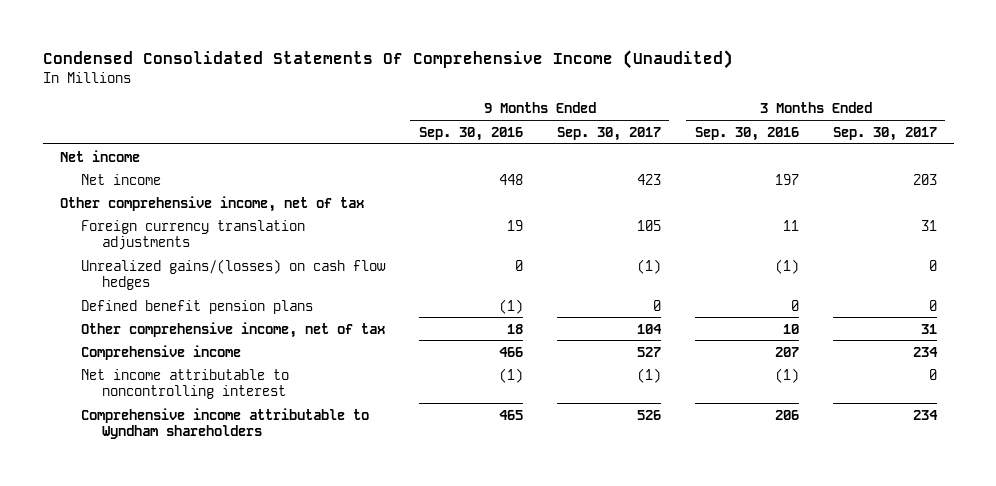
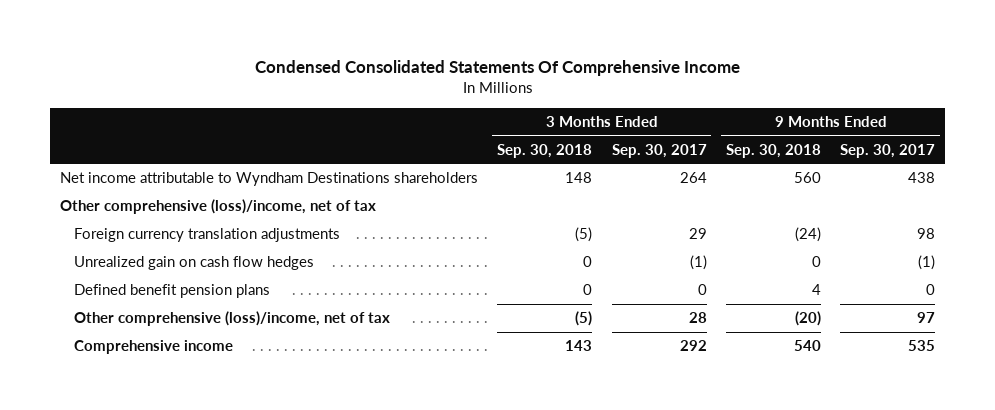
[42,50,733,70] Condensed Consolidated Statements Of Comprehensive Income (Unaudited) -> [254,60,740,77] Condensed Consolidated Statements Of Comprehensive Income
[418,126,523,141] Sep. 30, 2016 -> none
[694,126,799,141] Sep. 30, 2016 -> none
none -> [497,143,593,158] Sep. 30, 2018
none -> [725,143,821,158] Sep. 30, 2018
[59,149,140,162] Net income -> none
[81,173,162,185] Net income -> none
none -> [59,172,478,187] Net income attributable to Wyndham Destinations shareholders
[59,195,364,212] Other comprehensive income, net of tax -> [59,199,376,215] Other comprehensive (loss)/income, net of tax
[636,219,661,231] 105 -> [917,228,936,240] 98
[920,219,937,231] 31 -> [688,228,707,240] 29
[81,258,387,291] Unrealized gains/(losses) on cash flow hedges -> [74,256,315,271] Unrealized gain on cash flow hedges
[928,259,937,271] 0 -> [689,255,707,271] (1)
[81,368,290,400] Net income attributable to noncontrolling interest -> none
[81,407,370,440] Comprehensive income attributable to Wyndham shareholders -> none
[81,321,386,338] Other comprehensive income, net of tax -> [74,311,391,327] Other comprehensive (loss)/income, net of tax
[636,323,662,334] 104 -> [917,312,936,324] 97
[920,323,937,334] 31 -> [688,312,707,324] 28
[636,346,661,357] 527 -> [908,340,936,352] 535
[912,346,938,357] 234 -> [679,340,707,352] 292

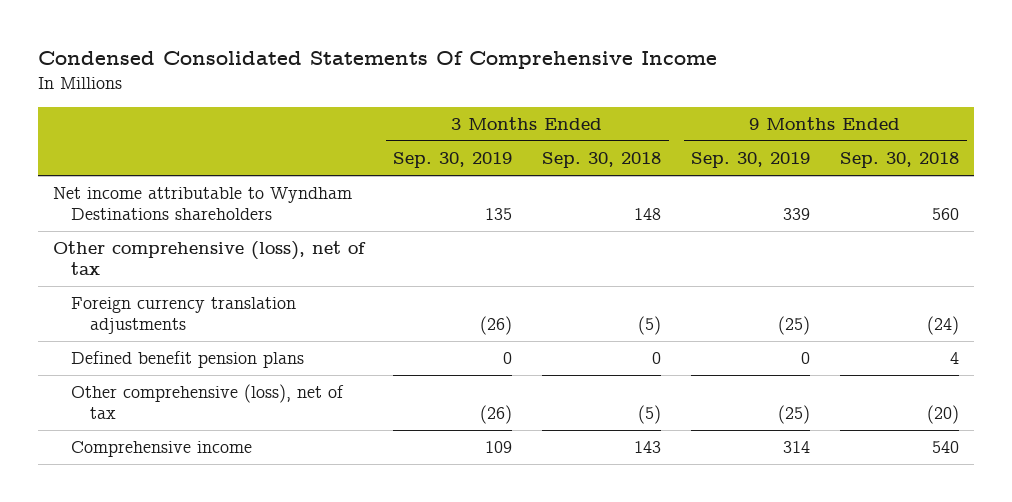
[611,143,707,158] Sep. 30, 2017 -> none
[840,143,936,158] Sep. 30, 2017 -> none
none -> [393,152,513,169] Sep. 30, 2019
none -> [691,152,811,169] Sep. 30, 2019
[59,199,376,215] Other comprehensive (loss)/income, net of tax -> [52,241,366,276] Other comprehensive (loss), net of tax
[74,256,315,271] Unrealized gain on cash flow hedges -> none
[74,311,391,327] Other comprehensive (loss)/income, net of tax -> [71,384,345,420] Other comprehensive (loss), net of tax

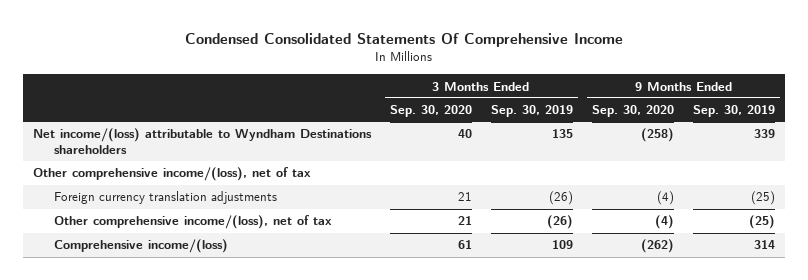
[542,152,662,169] Sep. 30, 2018 -> none
[840,152,960,169] Sep. 30, 2018 -> none
none -> [389,105,472,118] Sep. 30, 2020
none -> [592,105,675,118] Sep. 30, 2020
[52,187,352,221] Net income attributable to Wyndham Destinations shareholders -> [32,128,372,154] Net income/(loss) attributable to Wyndham Destinations shareholders
[52,241,366,276] Other comprehensive (loss), net of tax -> [32,167,311,182] Other comprehensive income/(loss), net of tax
[71,351,305,369] Defined benefit pension plans -> none
[71,384,345,420] Other comprehensive (loss), net of tax -> [53,215,332,230] Other comprehensive income/(loss), net of tax
[71,441,253,458] Comprehensive income -> [53,239,228,254] Comprehensive income/(loss)

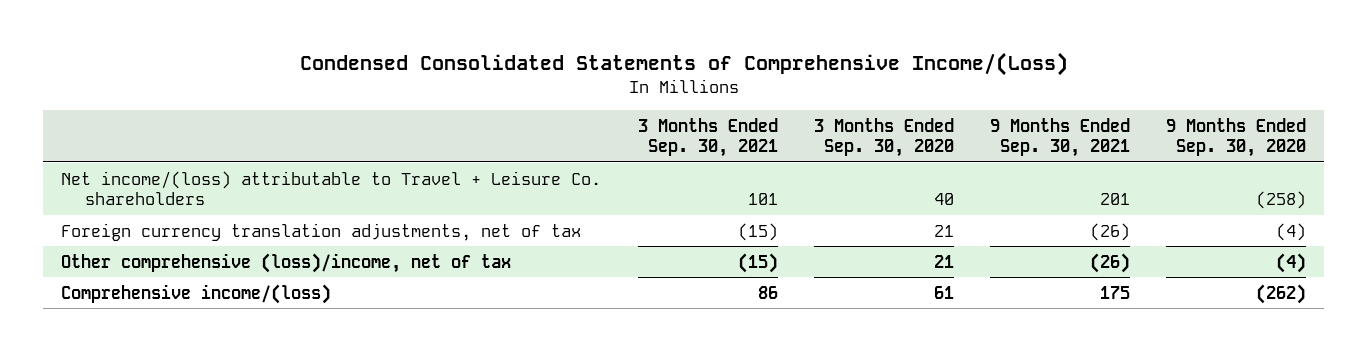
[184,32,623,47] Condensed Consolidated Statements Of Comprehensive Income -> [299,51,1068,76] Condensed Consolidated Statements of Comprehensive Income/(Loss)
[490,105,573,118] Sep. 30, 2019 -> none
[693,105,776,118] Sep. 30, 2019 -> none
none -> [637,117,778,158] 3 Months Ended Sep. 30, 2021
none -> [989,117,1130,158] 9 Months Ended Sep. 30, 2021
[32,167,311,182] Other comprehensive income/(loss), net of tax -> none
[32,128,372,154] Net income/(loss) attributable to Wyndham Destinations shareholders -> [61,170,602,206] Net income/(loss) attributable to Travel + Leisure Co. shareholders
[53,191,277,205] Foreign currency translation adjustments -> [61,222,582,241] Foreign currency translation adjustments, net of tax
[53,215,332,230] Other comprehensive income/(loss), net of tax -> [61,252,512,273] Other comprehensive (loss)/income, net of tax

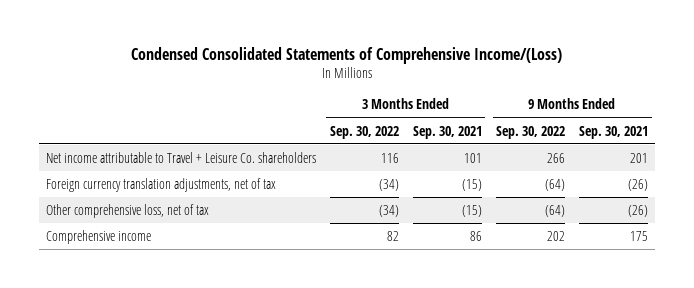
[813,117,954,158] 3 Months Ended Sep. 30, 2020 -> none
[1165,117,1306,158] 9 Months Ended Sep. 30, 2020 -> none
none -> [329,125,399,139] Sep. 30, 2022
none -> [496,125,566,139] Sep. 30, 2022
[61,170,602,206] Net income/(loss) attributable to Travel + Leisure Co. shareholders -> [45,151,316,163] Net income attributable to Travel + Leisure Co. shareholders
[61,252,512,273] Other comprehensive (loss)/income, net of tax -> [45,203,209,218] Other comprehensive loss, net of tax
[61,283,332,304] Comprehensive income/(loss) -> [45,229,151,244] Comprehensive income

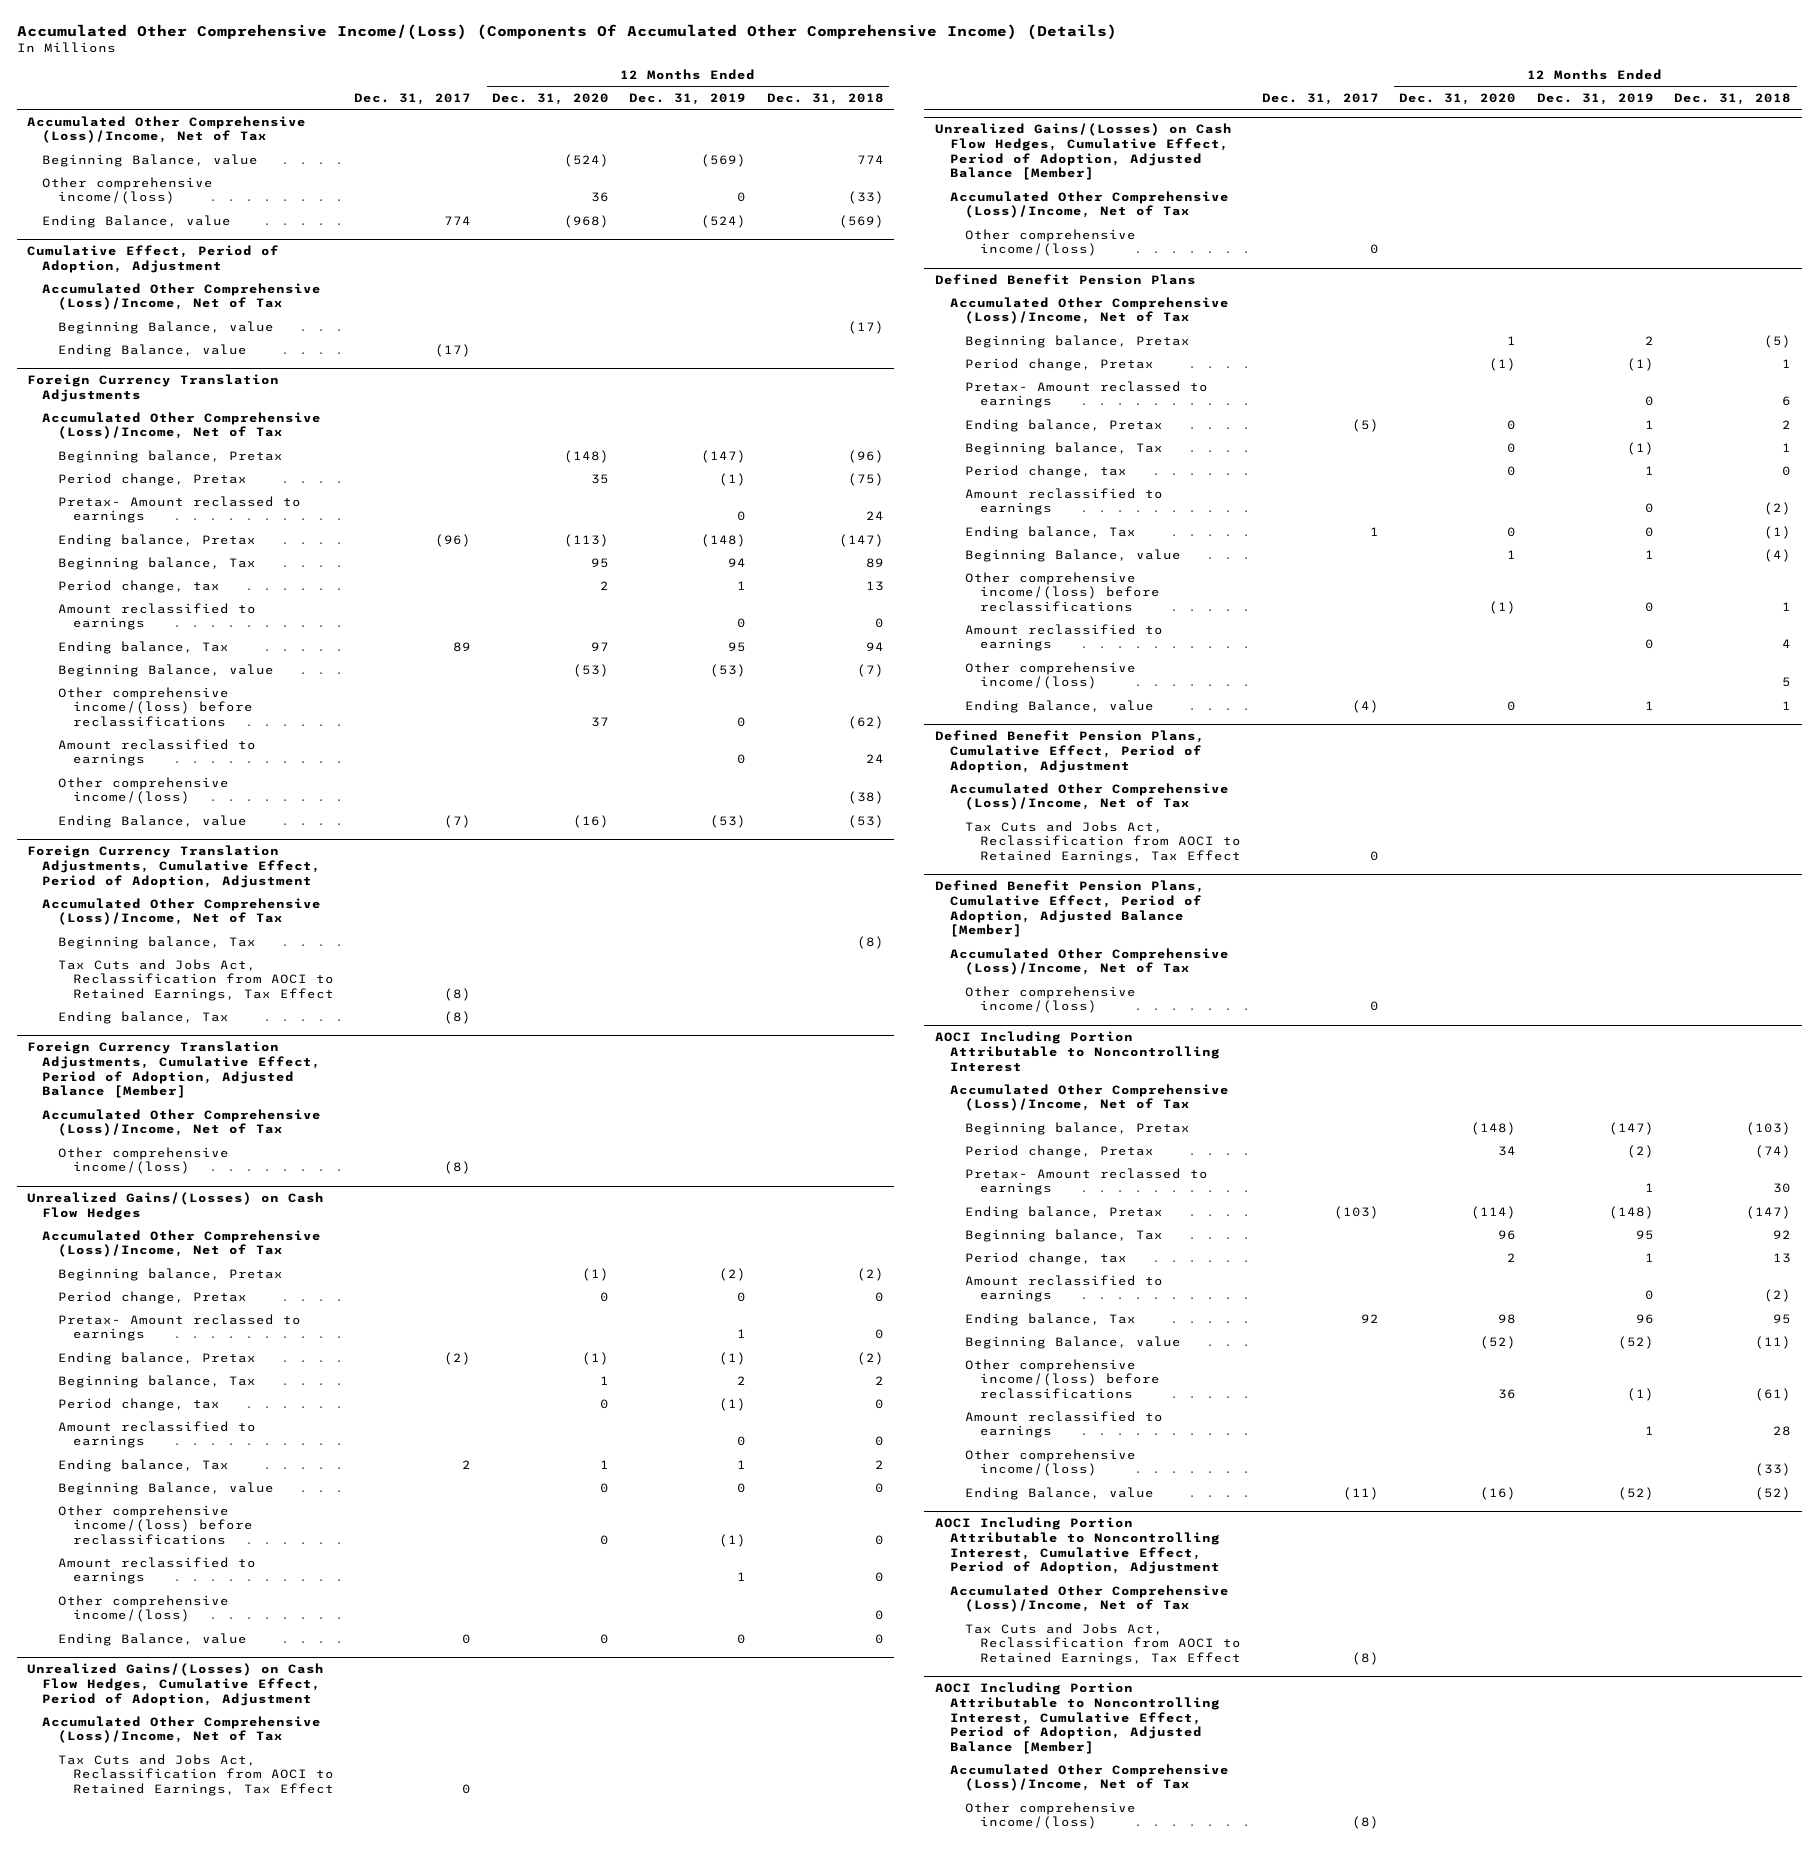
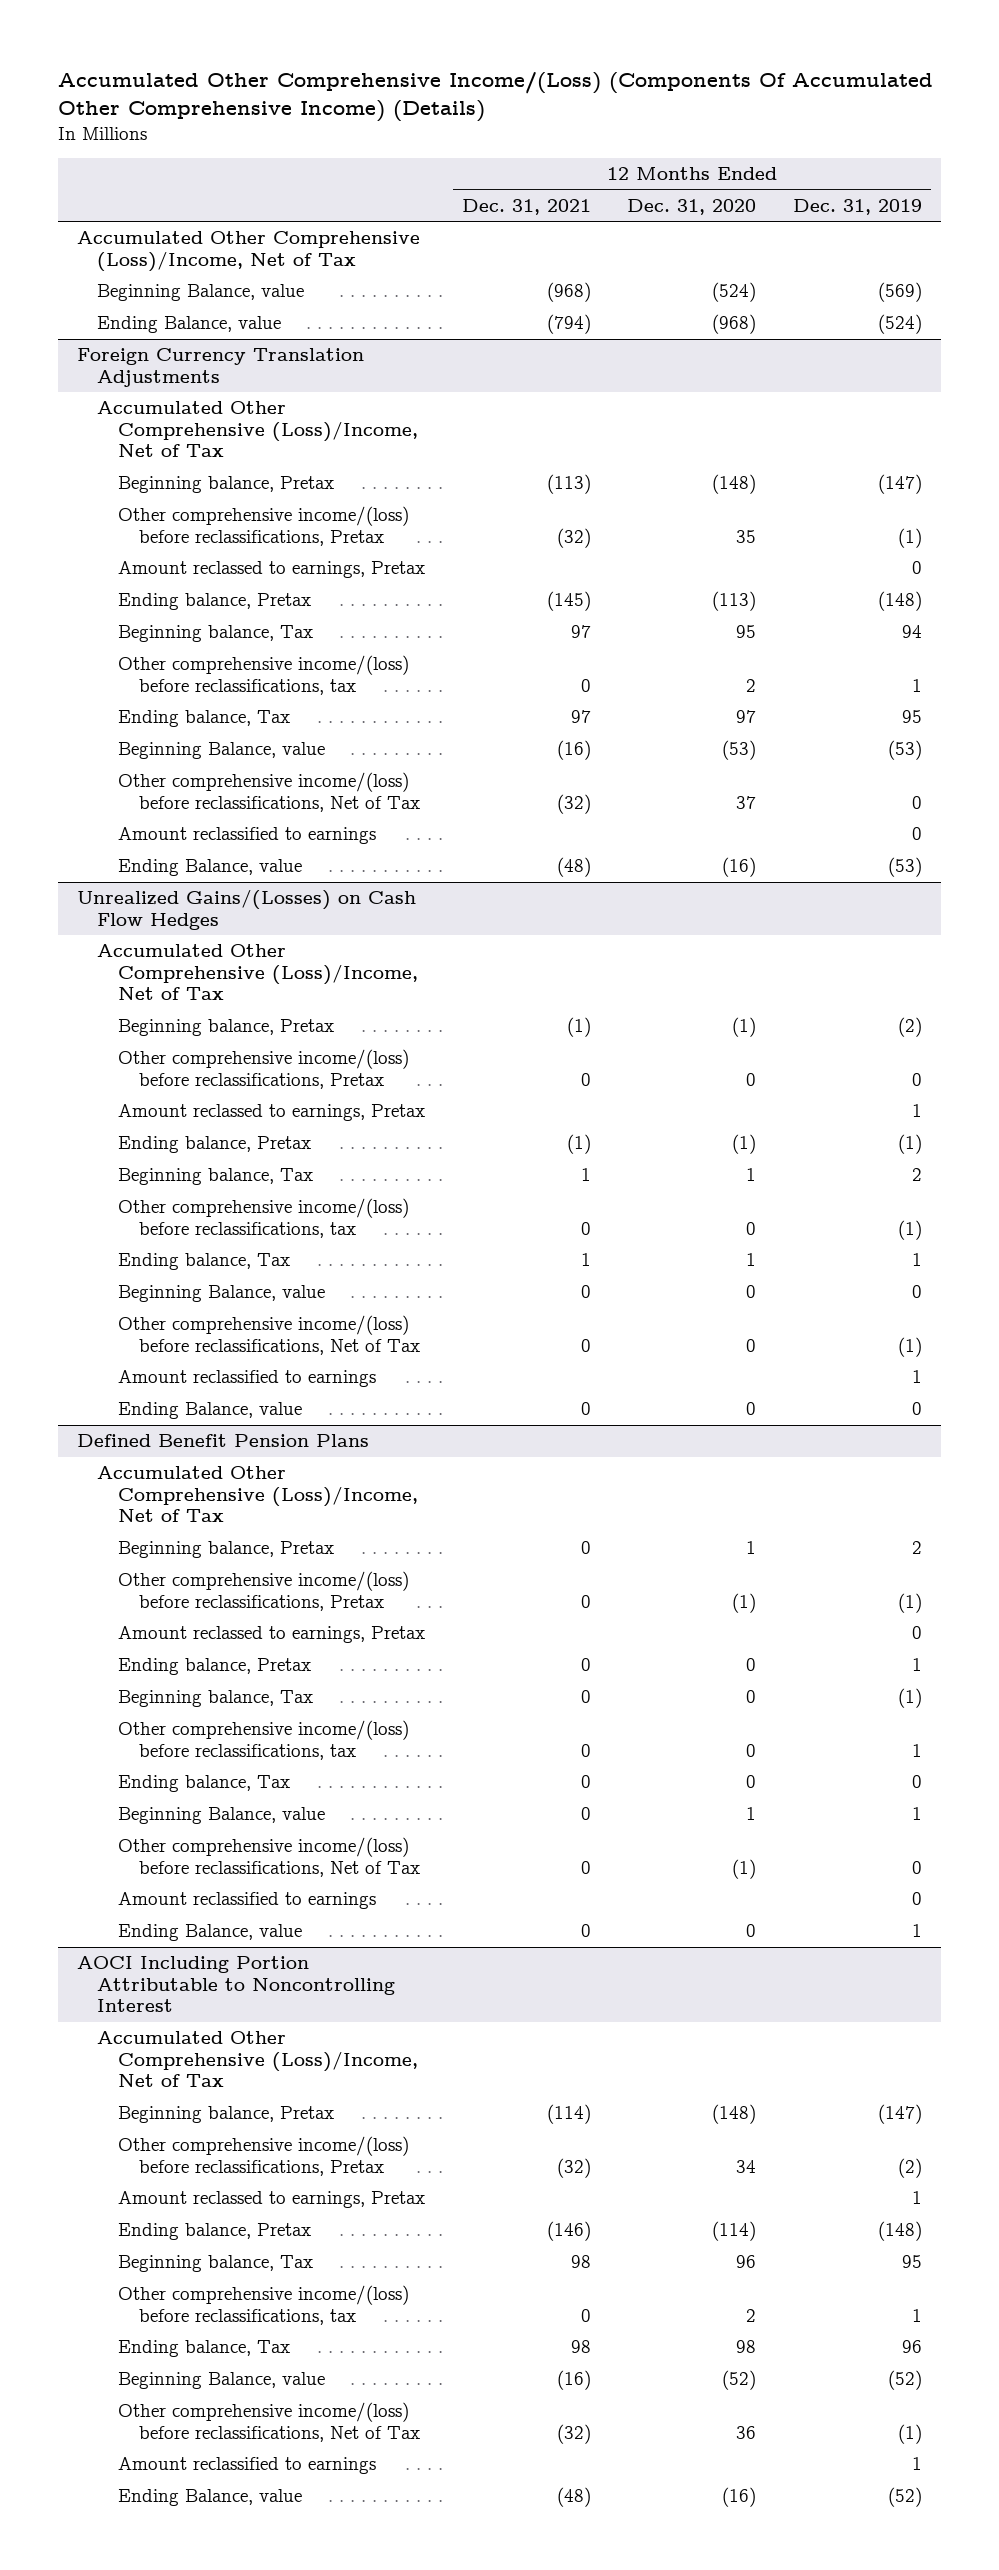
[354,92,472,105] Dec. 31, 2017 -> none
[767,92,885,105] Dec. 31, 2018 -> none
none -> [461,198,591,215] Dec. 31, 2021
[42,176,214,205] Other comprehensive income/(loss) -> none
[27,244,280,273] Cumulative Effect, Period of Adoption, Adjustment -> none
[42,282,322,311] Accumulated Other Comprehensive (Loss)/Income, Net of Tax -> none
[57,320,274,334] Beginning Balance, value -> none
[57,343,247,357] Ending Balance, value -> none
[57,472,247,486] Period change, Pretax -> [117,506,409,546] Other comprehensive income/(loss) before reclassifications, Pretax
[57,495,301,524] Pretax- Amount reclassed to earnings -> [117,561,425,579] Amount reclassed to earnings, Pretax
[57,602,256,631] Amount reclassified to earnings -> none
[57,579,220,593] Period change, tax -> [117,655,409,695] Other comprehensive income/(loss) before reclassifications, tax
[57,686,253,728] Other comprehensive income/(loss) before reclassifications -> [117,772,420,812] Other comprehensive income/(loss) before reclassifications, Net of Tax
[57,776,229,805] Other comprehensive income/(loss) -> none
[27,844,322,888] Foreign Currency Translation Adjustments, Cumulative Effect, Period of Adoption, Adjustment -> none
[42,897,322,926] Accumulated Other Comprehensive (Loss)/Income, Net of Tax -> none
[57,935,256,949] Beginning balance, Tax -> none
[57,958,334,1002] Tax Cuts and Jobs Act, Reclassification from AOCI to Retained Earnings, Tax Effect -> none
[57,1010,229,1024] Ending balance, Tax -> none
[27,1040,322,1099] Foreign Currency Translation Adjustments, Cumulative Effect, Period of Adoption, Adjusted Balance [Member] -> none
[42,1108,322,1137] Accumulated Other Comprehensive (Loss)/Income, Net of Tax -> none
[57,1146,229,1175] Other comprehensive income/(loss) -> none
[57,1290,247,1304] Period change, Pretax -> [117,1049,409,1089] Other comprehensive income/(loss) before reclassifications, Pretax
[57,1313,301,1342] Pretax- Amount reclassed to earnings -> [117,1104,425,1122] Amount reclassed to earnings, Pretax
[57,1420,256,1449] Amount reclassified to earnings -> none
[57,1397,220,1411] Period change, tax -> [117,1198,409,1238] Other comprehensive income/(loss) before reclassifications, tax
[57,1504,253,1546] Other comprehensive income/(loss) before reclassifications -> [117,1315,420,1355] Other comprehensive income/(loss) before reclassifications, Net of Tax
[57,1594,229,1623] Other comprehensive income/(loss) -> none
[27,1662,325,1706] Unrealized Gains/(Losses) on Cash Flow Hedges, Cumulative Effect, Period of Adoption, Adjustment -> none
[42,1715,322,1744] Accumulated Other Comprehensive (Loss)/Income, Net of Tax -> none
[57,1753,334,1797] Tax Cuts and Jobs Act, Reclassification from AOCI to Retained Earnings, Tax Effect -> none
[934,122,1232,181] Unrealized Gains/(Losses) on Cash Flow Hedges, Cumulative Effect, Period of Adoption, Adjusted Balance [Member] -> none
[949,190,1229,219] Accumulated Other Comprehensive (Loss)/Income, Net of Tax -> none
[964,228,1136,257] Other comprehensive income/(loss) -> none
[964,357,1154,371] Period change, Pretax -> [117,1571,409,1611] Other comprehensive income/(loss) before reclassifications, Pretax
[964,380,1208,409] Pretax- Amount reclassed to earnings -> [117,1626,425,1644] Amount reclassed to earnings, Pretax
[964,487,1163,516] Amount reclassified to earnings -> none
[964,464,1127,478] Period change, tax -> [117,1720,409,1760] Other comprehensive income/(loss) before reclassifications, tax
[964,571,1161,613] Other comprehensive income/(loss) before reclassifications -> [117,1837,420,1877] Other comprehensive income/(loss) before reclassifications, Net of Tax
[964,661,1136,690] Other comprehensive income/(loss) -> none
[934,729,1205,773] Defined Benefit Pension Plans, Cumulative Effect, Period of Adoption, Adjustment -> none
[949,782,1229,811] Accumulated Other Comprehensive (Loss)/Income, Net of Tax -> none
[964,820,1242,864] Tax Cuts and Jobs Act, Reclassification from AOCI to Retained Earnings, Tax Effect -> none
[934,879,1205,938] Defined Benefit Pension Plans, Cumulative Effect, Period of Adoption, Adjusted Balance [Member] -> none
[949,947,1229,976] Accumulated Other Comprehensive (Loss)/Income, Net of Tax -> none
[964,985,1136,1014] Other comprehensive income/(loss) -> none
[964,1144,1154,1158] Period change, Pretax -> [117,2136,409,2176] Other comprehensive income/(loss) before reclassifications, Pretax
[964,1167,1208,1196] Pretax- Amount reclassed to earnings -> [117,2191,425,2209] Amount reclassed to earnings, Pretax
[964,1274,1163,1303] Amount reclassified to earnings -> none
[964,1251,1127,1265] Period change, tax -> [117,2285,409,2325] Other comprehensive income/(loss) before reclassifications, tax
[964,1358,1161,1400] Other comprehensive income/(loss) before reclassifications -> [117,2402,420,2442] Other comprehensive income/(loss) before reclassifications, Net of Tax
[964,1448,1136,1477] Other comprehensive income/(loss) -> none
[934,1516,1220,1575] AOCI Including Portion Attributable to Noncontrolling Interest, Cumulative Effect, Period of Adoption, Adjustment -> none
[949,1584,1229,1613] Accumulated Other Comprehensive (Loss)/Income, Net of Tax -> none
[964,1622,1242,1666] Tax Cuts and Jobs Act, Reclassification from AOCI to Retained Earnings, Tax Effect -> none
[934,1681,1220,1755] AOCI Including Portion Attributable to Noncontrolling Interest, Cumulative Effect, Period of Adoption, Adjusted Balance [Member] -> none
[949,1763,1229,1792] Accumulated Other Comprehensive (Loss)/Income, Net of Tax -> none
[964,1801,1136,1830] Other comprehensive income/(loss) -> none

